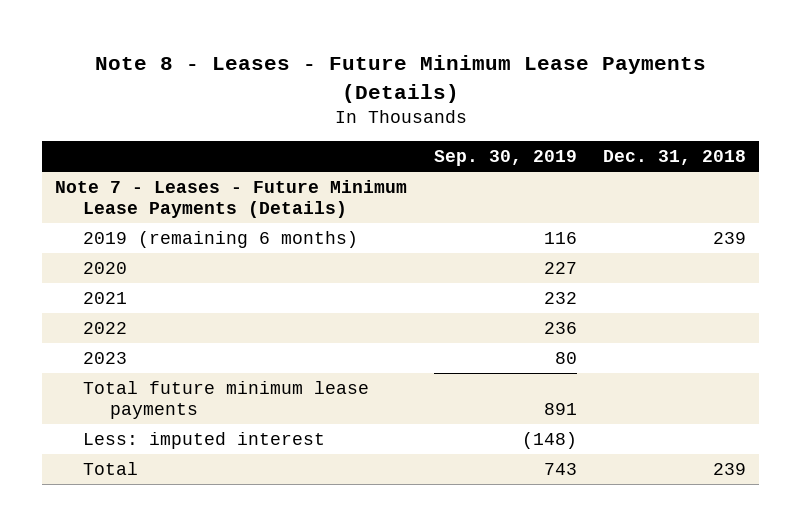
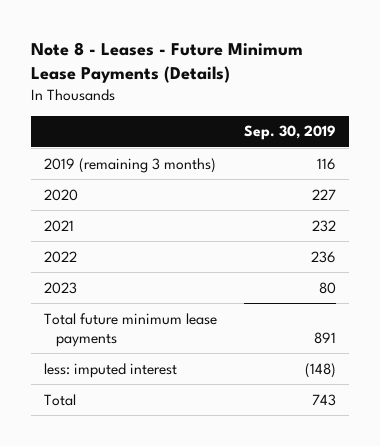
[602,150,746,166] Dec. 31, 2018 -> none
[55,179,408,219] Note 7 - Leases - Future Minimum Lease Payments (Details) -> none
[82,230,358,248] 2019 (remaining 6 months) -> [43,157,216,173] 2019 (remaining 3 months)
[82,431,325,449] Less: imputed interest -> [43,362,177,378] less: imputed interest

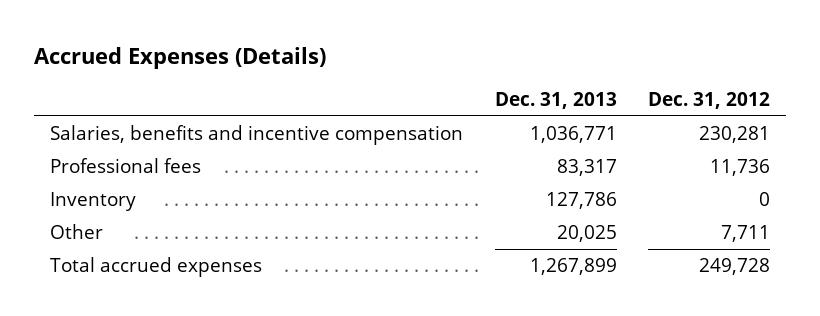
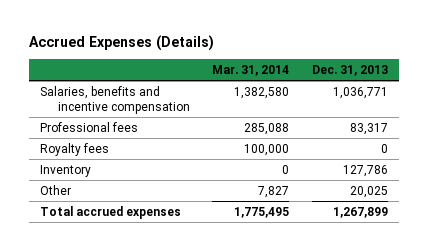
[648,92,771,110] Dec. 31, 2012 -> none
none -> [212,65,290,77] Mar. 31, 2014
none -> [39,142,109,156] Royalty fees

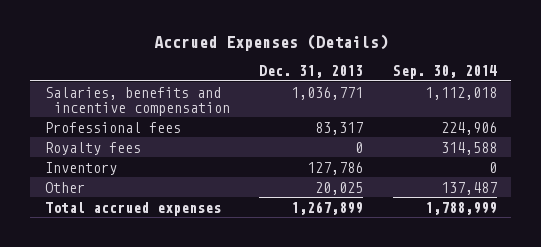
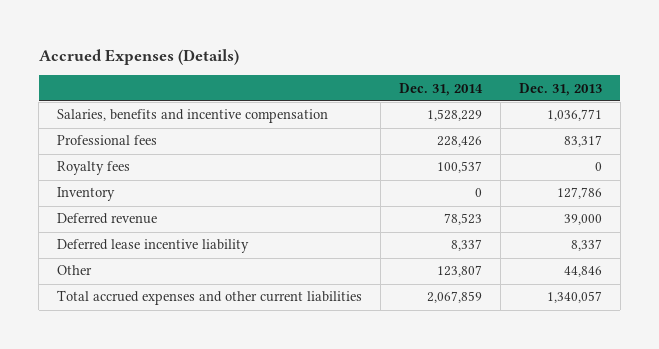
[392,64,497,79] Sep. 30, 2014 -> none
none -> [399,82,484,96] Dec. 31, 2014
none -> [57,213,158,225] Deferred revenue
none -> [57,239,250,254] Deferred lease incentive liability
[315,181,364,195] 20,025 -> [563,266,602,278] 44,846
[44,201,221,216] Total accrued expenses -> [57,290,363,306] Total accrued expenses and other current liabilities
[291,200,364,215] 1,267,899 -> [546,291,602,304] 1,340,057

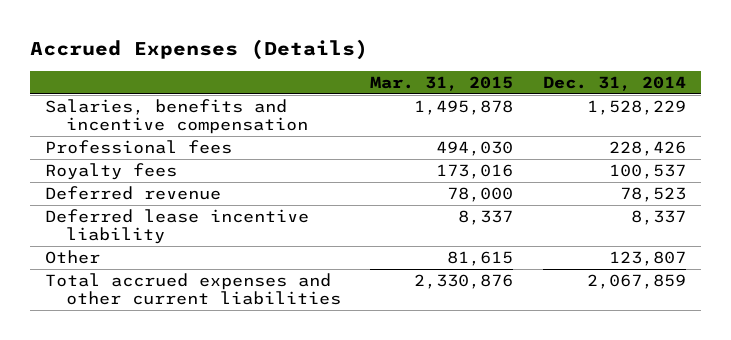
[518,82,602,96] Dec. 31, 2013 -> none
none -> [370,75,514,91] Mar. 31, 2015
[57,187,116,202] Inventory -> none

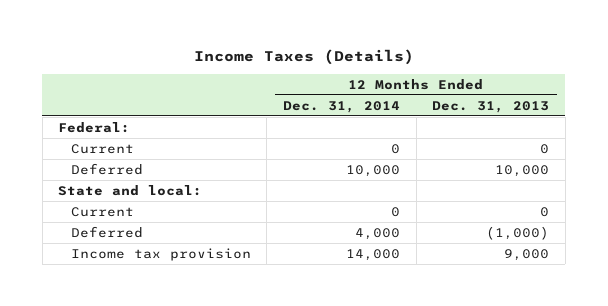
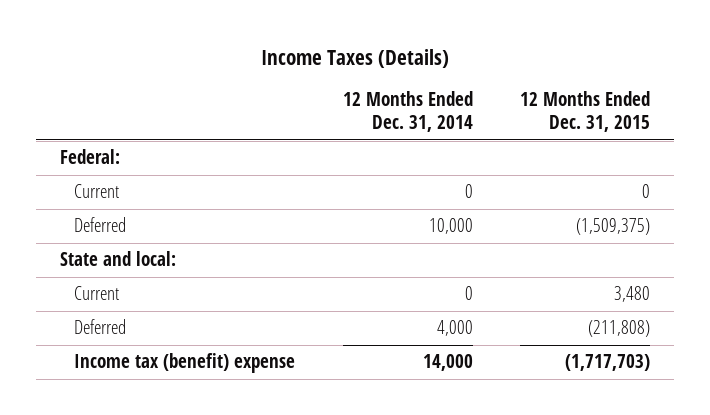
[432,100,550,113] Dec. 31, 2013 -> none
none -> [520,91,651,133] 12 Months Ended Dec. 31, 2015
[70,247,251,261] Income tax provision -> [73,353,295,374] Income tax (benefit) expense

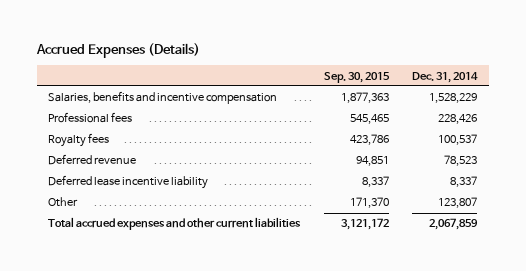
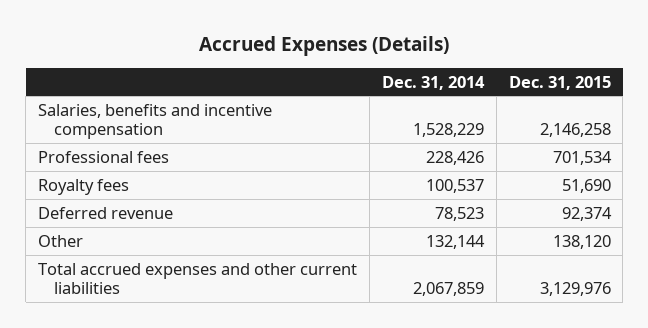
[323,71,390,83] Sep. 30, 2015 -> none
none -> [508,75,611,90] Dec. 31, 2015
[48,175,209,190] Deferred lease incentive liability -> none
[438,197,478,209] 123,807 -> [425,234,485,249] 132,144

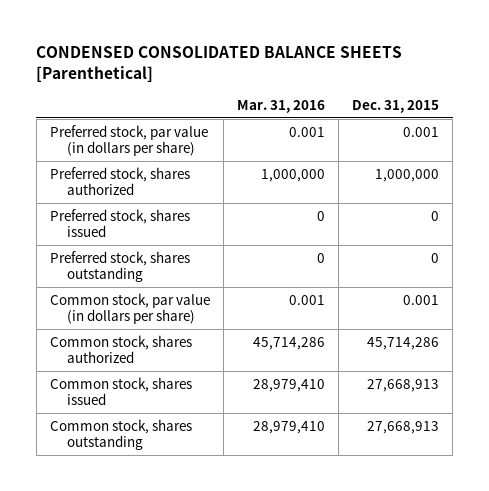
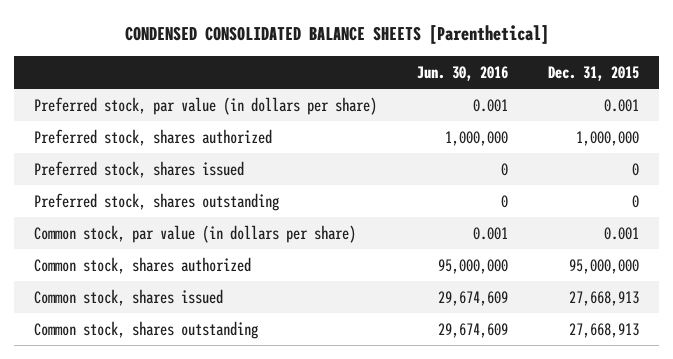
[237,99,326,113] Mar. 31, 2016 -> none
none -> [417,65,509,81] Jun. 30, 2016
[367,336,440,350] 45,714,286 -> [568,258,639,274] 95,000,000

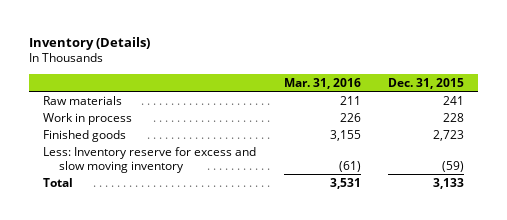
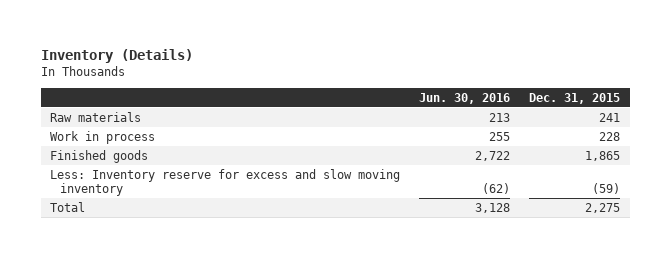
[283,77,361,89] Mar. 31, 2016 -> none
none -> [419,92,511,104] Jun. 30, 2016
[433,129,465,141] 2,723 -> [585,150,621,161] 1,865
[433,177,465,189] 3,133 -> [585,202,621,213] 2,275

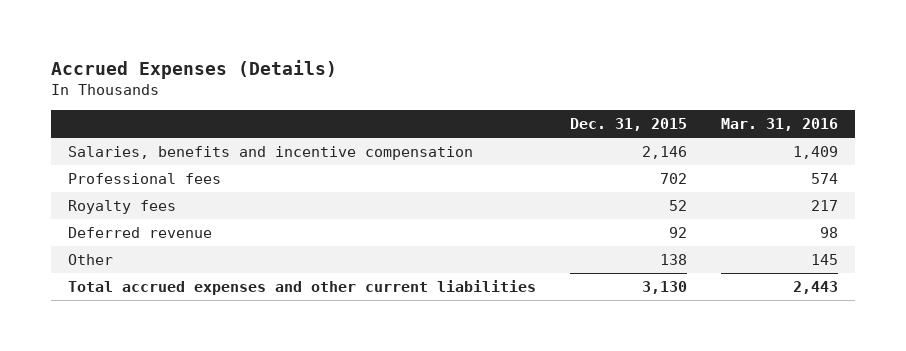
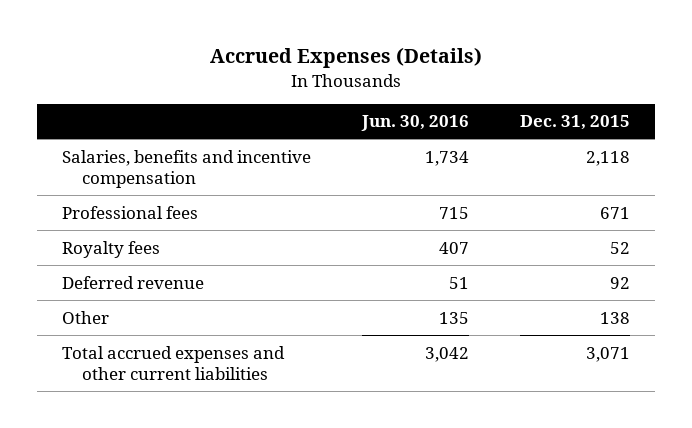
[720,118,838,132] Mar. 31, 2016 -> none
none -> [360,115,469,132] Jun. 30, 2016
[642,146,688,160] 2,146 -> [585,150,630,166] 2,118
[660,173,688,185] 702 -> [599,206,630,219] 671
[642,281,688,295] 3,130 -> [585,346,630,362] 3,071

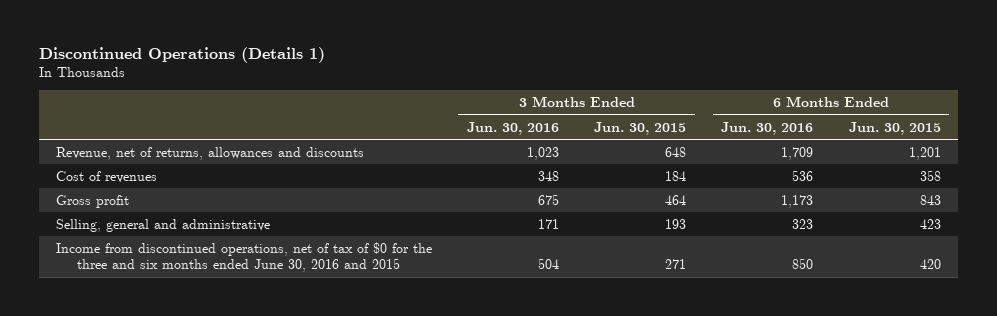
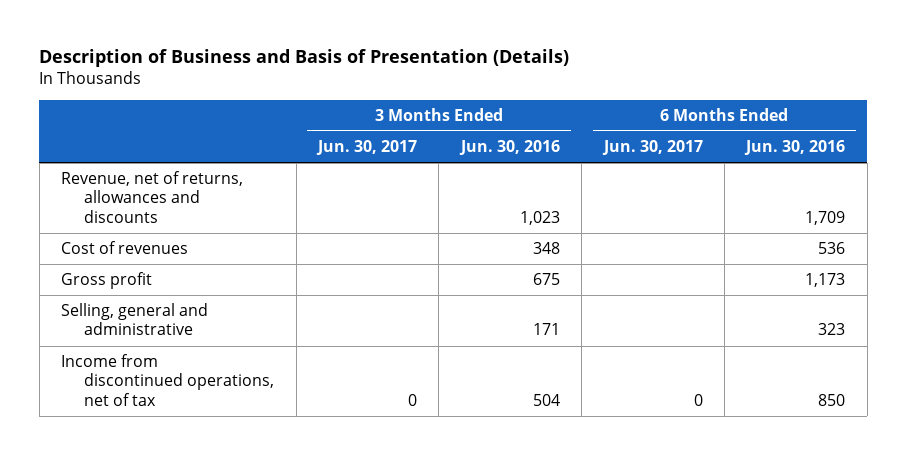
[38,47,325,64] Discontinued Operations (Details 1) -> [39,49,570,68] Description of Business and Basis of Presentation (Details)
[594,121,687,135] Jun. 30, 2015 -> none
[848,121,941,135] Jun. 30, 2015 -> none
none -> [315,139,417,155] Jun. 30, 2017
none -> [601,139,703,155] Jun. 30, 2017
[56,241,433,272] Income from discontinued operations, net of tax of $0 for the three and six months ended June 30, 2016 and 2015 -> [61,354,275,406] Income from discontinued operations, net of tax

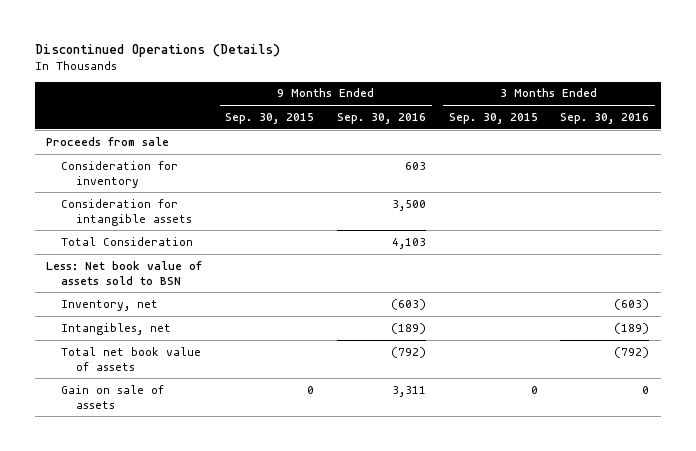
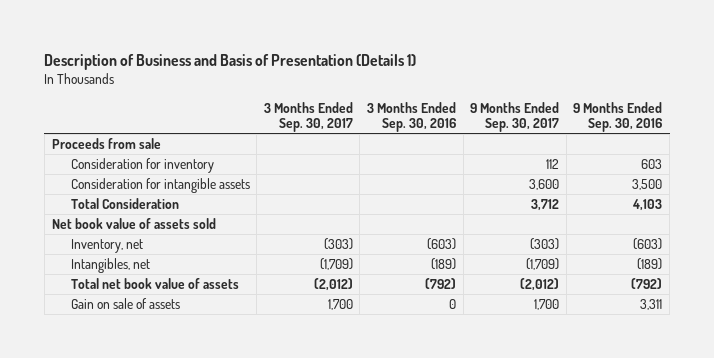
[35,43,281,57] Discontinued Operations (Details) -> [44,53,417,70] Description of Business and Basis of Presentation (Details 1)
[225,113,315,125] Sep. 30, 2015 -> none
[448,113,538,125] Sep. 30, 2015 -> none
none -> [263,101,353,133] 3 Months Ended Sep. 30, 2017
none -> [470,101,560,133] 9 Months Ended Sep. 30, 2017
[46,260,203,285] Less: Net book value of assets sold to BSN -> [51,217,216,229] Net book value of assets sold

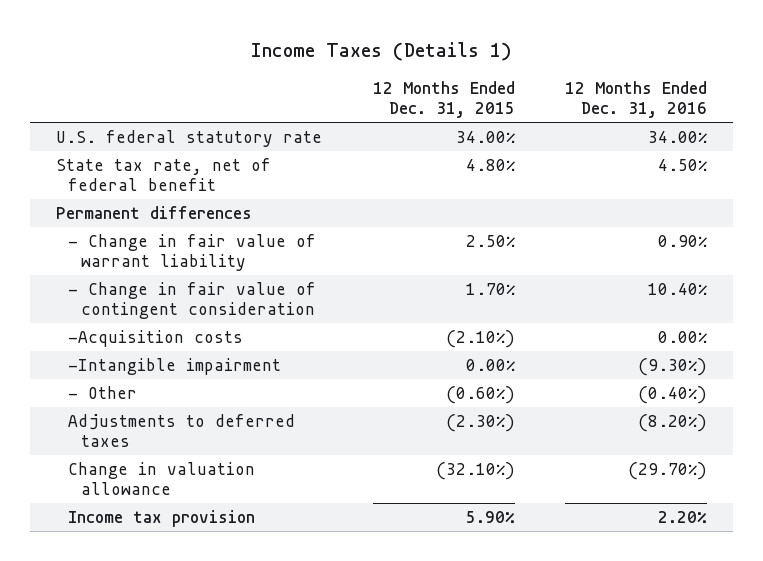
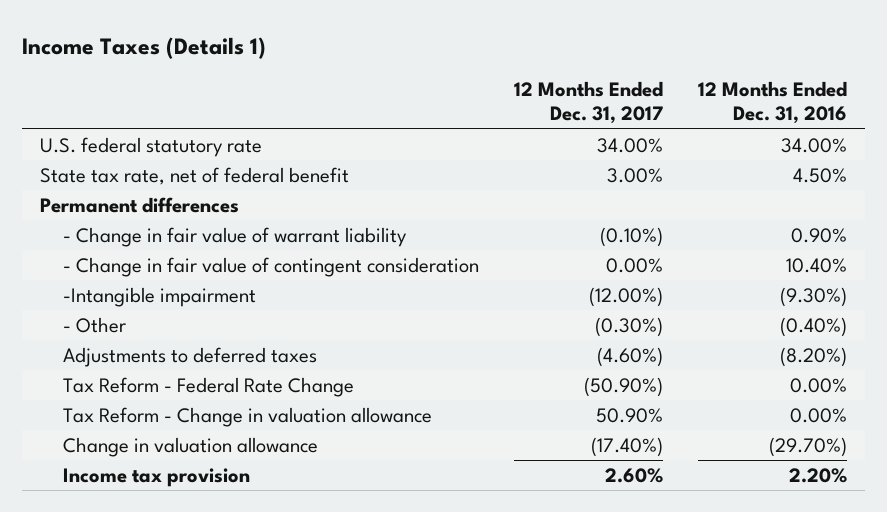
[372,80,515,118] 12 Months Ended Dec. 31, 2015 -> none
none -> [514,81,664,125] 12 Months Ended Dec. 31, 2017
[68,330,244,348] -Acquisition costs -> none
none -> [63,376,355,397] Tax Reform - Federal Rate Change
none -> [63,406,433,427] Tax Reform - Change in valuation allowance

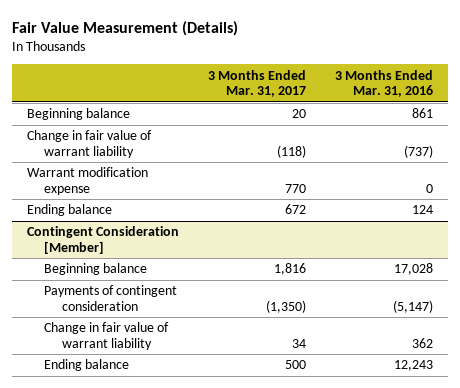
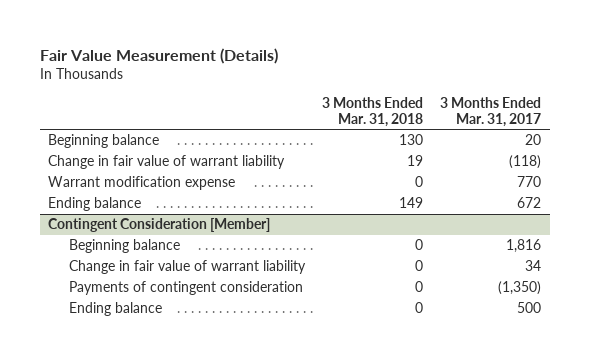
[335,69,434,98] 3 Months Ended Mar. 31, 2016 -> none
none -> [321,96,423,127] 3 Months Ended Mar. 31, 2018
[44,285,178,311] Payments of contingent consideration -> [68,281,303,296] Payments of contingent consideration

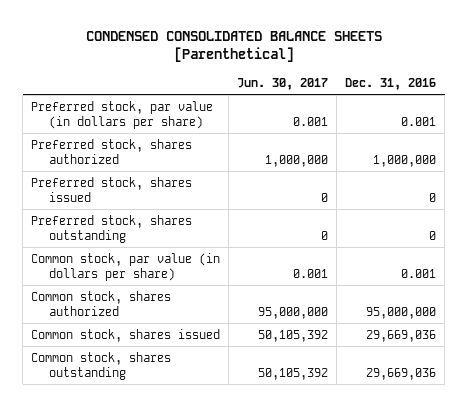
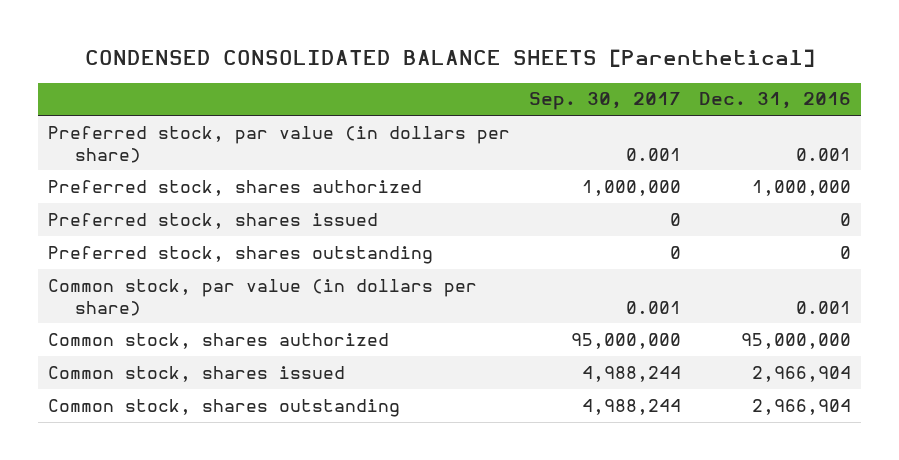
[237,77,329,90] Jun. 30, 2017 -> none
none -> [528,92,681,111] Sep. 30, 2017
[366,329,437,342] 29,669,036 -> [752,365,852,382] 2,966,904
[366,367,437,380] 29,669,036 -> [752,398,852,415] 2,966,904

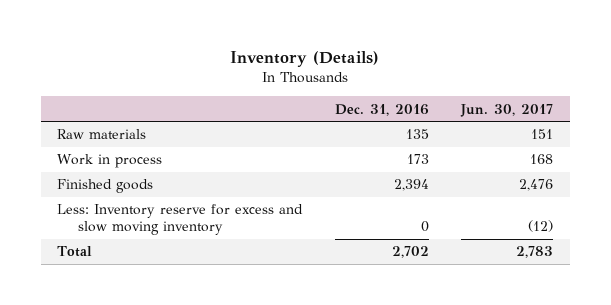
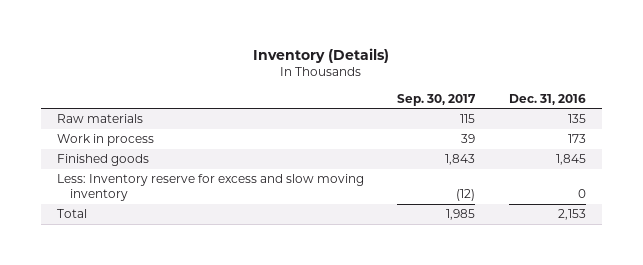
[460,103,554,117] Jun. 30, 2017 -> none
none -> [397,93,477,106] Sep. 30, 2017
[393,179,429,192] 2,394 -> [555,154,586,166] 1,845
[391,246,429,259] 2,702 -> [557,209,586,221] 2,153

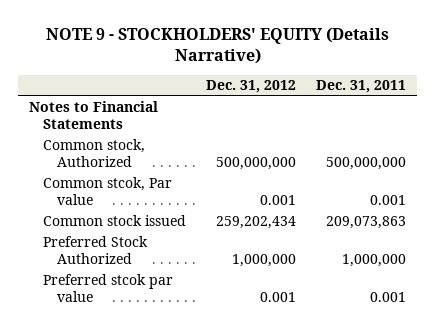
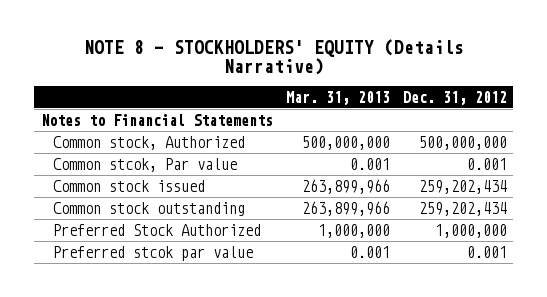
[45,26,389,65] NOTE 9 - STOCKHOLDERS' EQUITY (Details Narrative) -> [83,38,464,76] NOTE 8 - STOCKHOLDERS' EQUITY (Details Narrative)
[316,80,407,94] Dec. 31, 2011 -> none
none -> [285,90,390,105] Mar. 31, 2013
none -> [53,201,246,216] Common stock outstanding

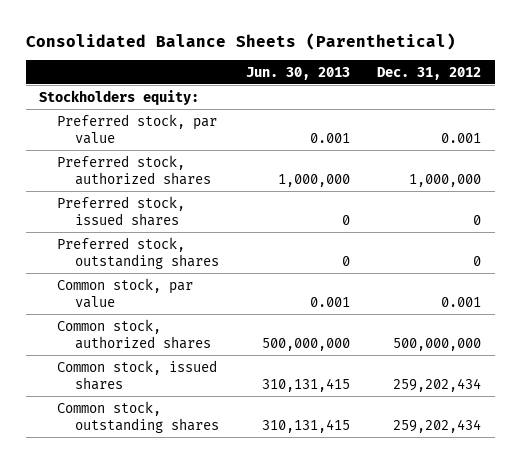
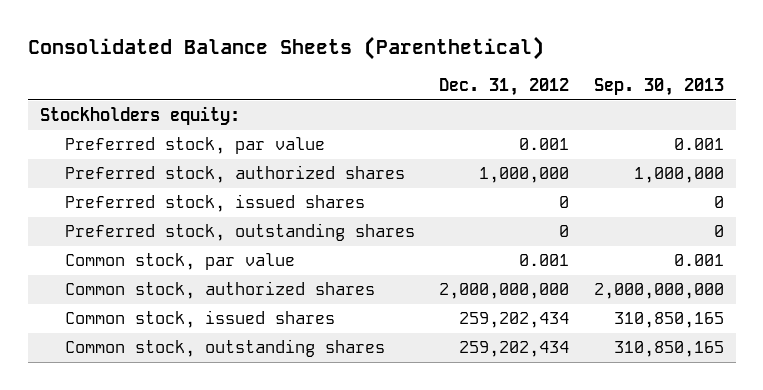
[245,66,350,80] Jun. 30, 2013 -> none
none -> [593,78,724,97] Sep. 30, 2013
[393,337,482,351] 500,000,000 -> [439,283,570,300] 2,000,000,000

